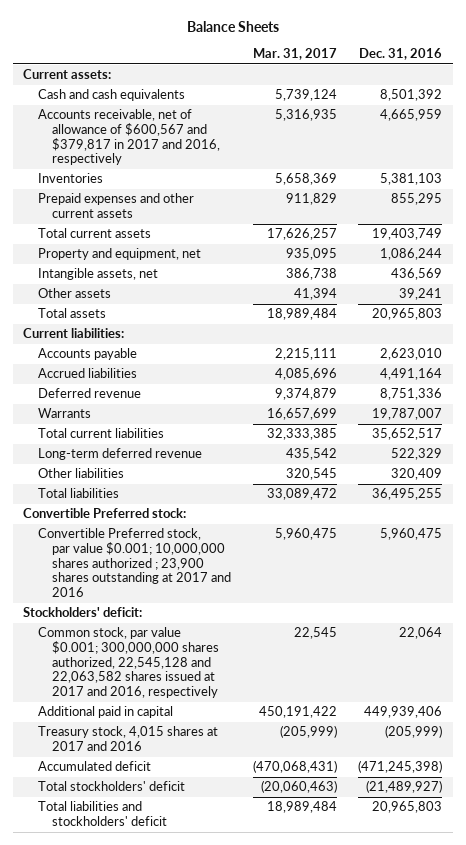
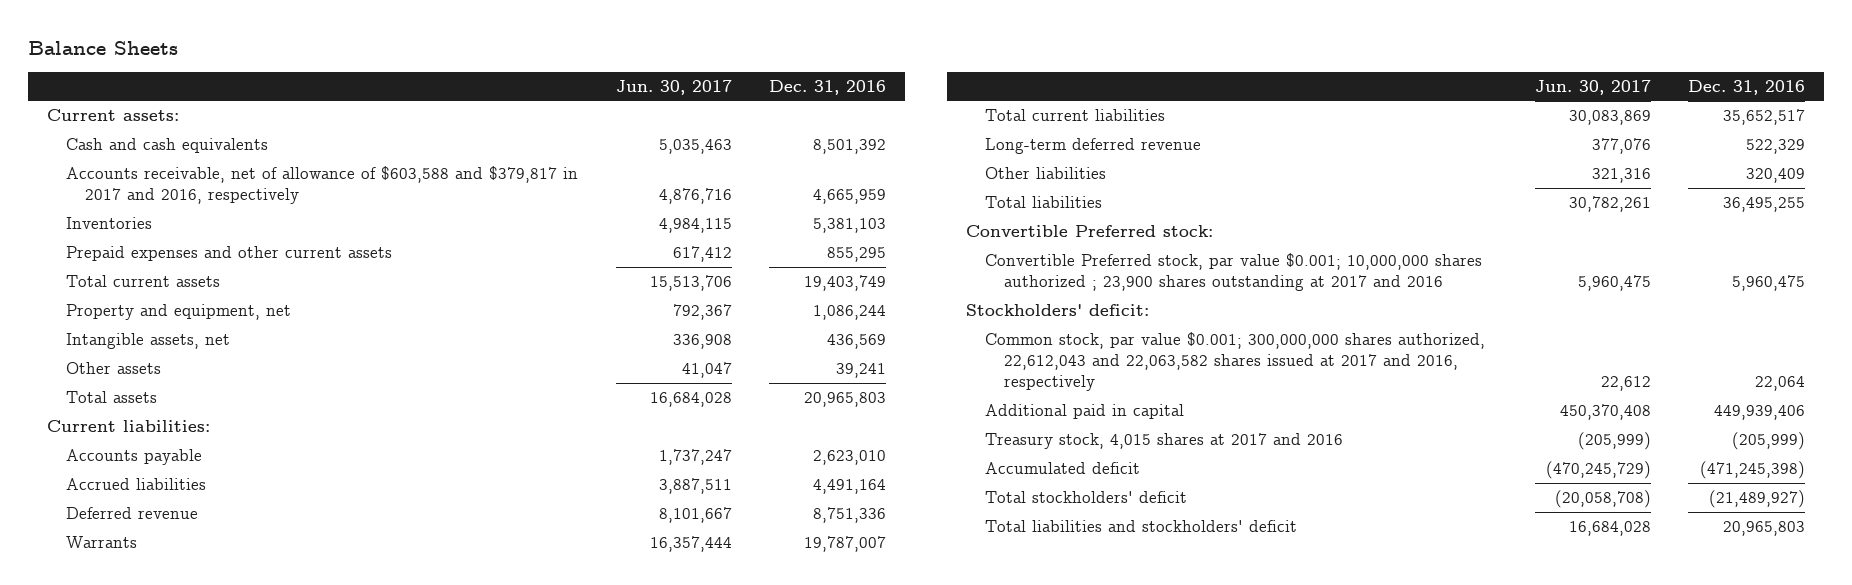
[252,48,337,61] Mar. 31, 2017 -> none
none -> [615,79,732,95] Jun. 30, 2017
[37,109,221,166] Accounts receivable, net of allowance of $600,567 and $379,817 in 2017 and 2016, respectively -> [66,166,579,205] Accounts receivable, net of allowance of $603,588 and $379,817 in 2017 and 2016, respectively
[37,627,220,699] Common stock, par value $0.001; 300,000,000 shares authorized, 22,545,128 and 22,063,582 shares issued at 2017 and 2016, respectively -> [985,332,1486,392] Common stock, par value $0.001; 300,000,000 shares authorized, 22,612,043 and 22,063,582 shares issued at 2017 and 2016, respectively

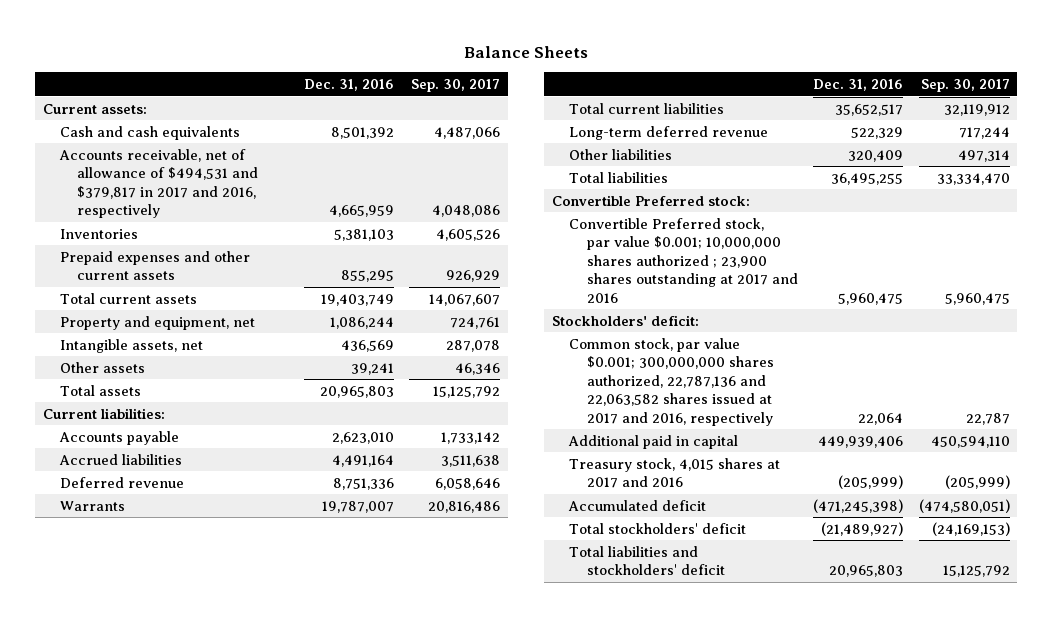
[615,79,732,95] Jun. 30, 2017 -> none
none -> [411,79,501,93] Sep. 30, 2017
[66,166,579,205] Accounts receivable, net of allowance of $603,588 and $379,817 in 2017 and 2016, respectively -> [59,148,259,219] Accounts receivable, net of allowance of $494,531 and $379,817 in 2017 and 2016, respectively
[985,332,1486,392] Common stock, par value $0.001; 300,000,000 shares authorized, 22,612,043 and 22,063,582 shares issued at 2017 and 2016, respectively -> [569,337,774,426] Common stock, par value $0.001; 300,000,000 shares authorized, 22,787,136 and 22,063,582 shares issued at 2017 and 2016, respectively

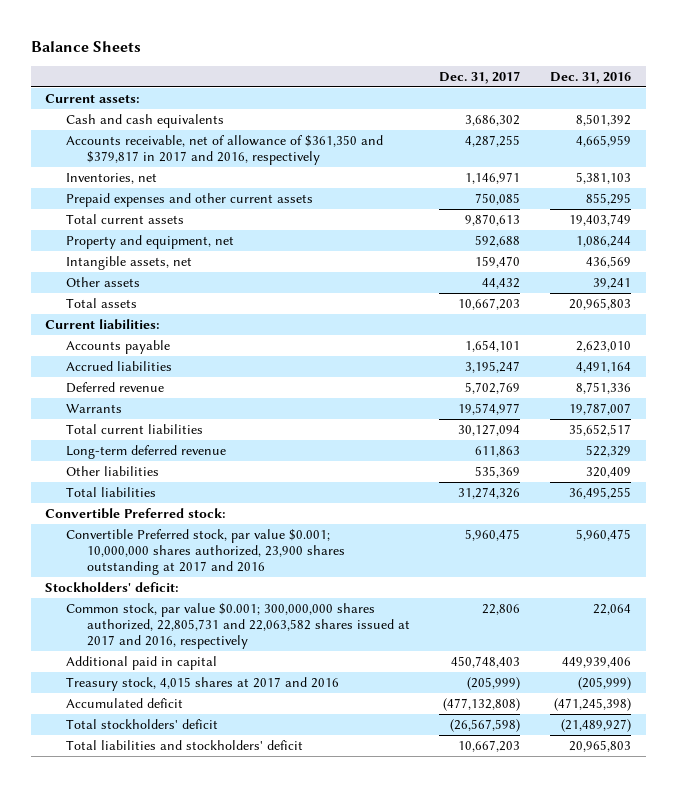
[411,79,501,93] Sep. 30, 2017 -> none
none -> [439,70,521,84] Dec. 31, 2017
[59,148,259,219] Accounts receivable, net of allowance of $494,531 and $379,817 in 2017 and 2016, respectively -> [66,134,384,166] Accounts receivable, net of allowance of $361,350 and $379,817 in 2017 and 2016, respectively
[60,228,139,239] Inventories -> [66,172,158,184] Inventories, net
[569,217,798,303] Convertible Preferred stock, par value $0.001; 10,000,000 shares authorized ; 23,900 shares outstanding at 2017 and 2016 -> [66,528,345,576] Convertible Preferred stock, par value $0.001; 10,000,000 shares authorized, 23,900 shares outstanding at 2017 and 2016
[569,337,774,426] Common stock, par value $0.001; 300,000,000 shares authorized, 22,787,136 and 22,063,582 shares issued at 2017 and 2016, respectively -> [66,602,410,650] Common stock, par value $0.001; 300,000,000 shares authorized, 22,805,731 and 22,063,582 shares issued at 2017 and 2016, respectively

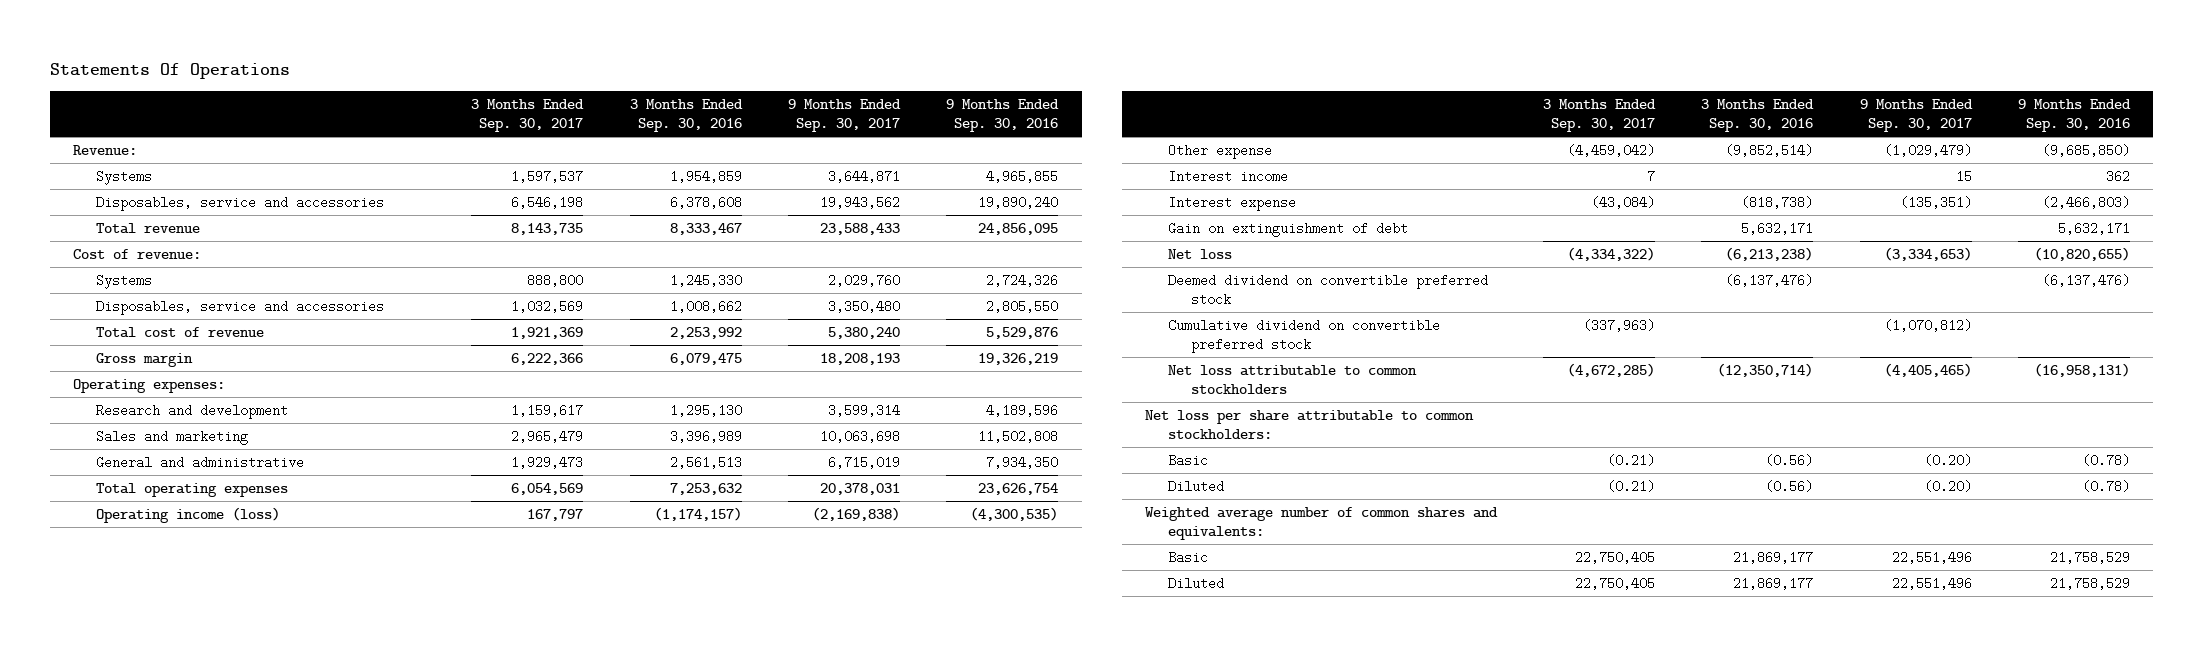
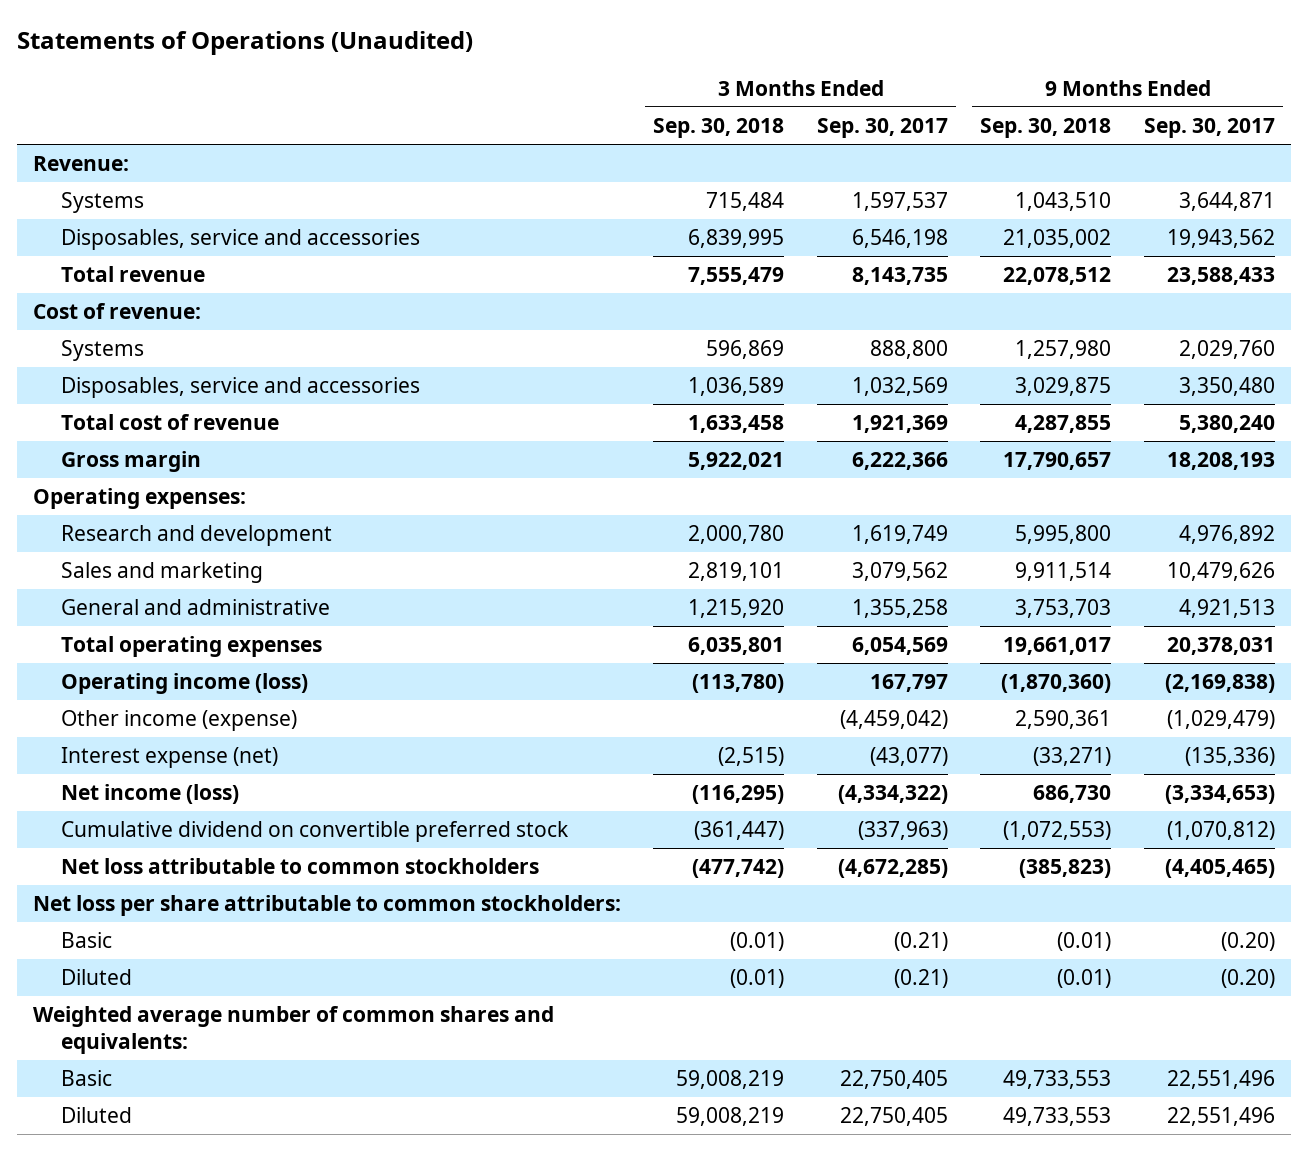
[49,62,290,79] Statements Of Operations -> [16,31,473,56] Statements of Operations (Unaudited)
[629,98,743,133] 3 Months Ended Sep. 30, 2016 -> none
[946,98,1060,133] 9 Months Ended Sep. 30, 2016 -> none
none -> [653,118,785,139] Sep. 30, 2018
none -> [980,118,1112,139] Sep. 30, 2018
[511,403,584,417] 1,159,617 -> [851,525,948,545] 1,619,749
[828,403,901,417] 3,599,314 -> [1178,525,1275,545] 4,976,892
[511,429,584,443] 2,965,479 -> [851,562,948,582] 3,079,562
[820,429,901,443] 10,063,698 -> [1166,562,1275,582] 10,479,626
[511,455,584,469] 1,929,473 -> [851,599,948,619] 1,355,258
[828,455,901,469] 6,715,019 -> [1178,599,1275,619] 4,921,513
[1168,169,1289,183] Interest income -> none
[1168,221,1409,237] Gain on extinguishment of debt -> none
[1168,273,1489,307] Deemed dividend on convertible preferred stock -> none
[1168,143,1273,159] Other expense -> [60,710,297,732] Other income (expense)
[1168,195,1297,211] Interest expense -> [60,747,278,769] Interest expense (net)
[1591,195,1656,209] (43,084) -> [869,747,948,767] (43,077)
[1899,195,1972,209] (135,351) -> [1184,747,1275,767] (135,336)
[1168,248,1233,259] Net loss -> [60,784,239,805] Net income (loss)

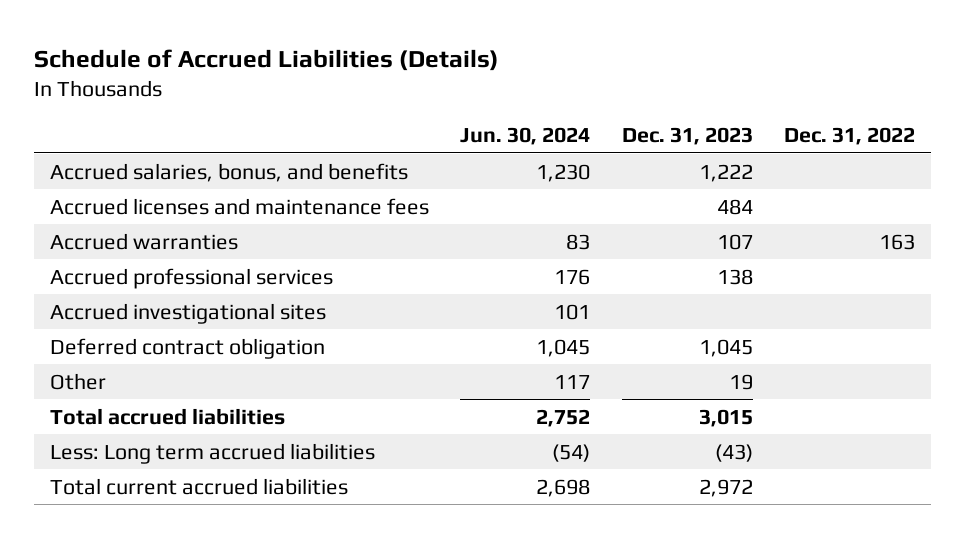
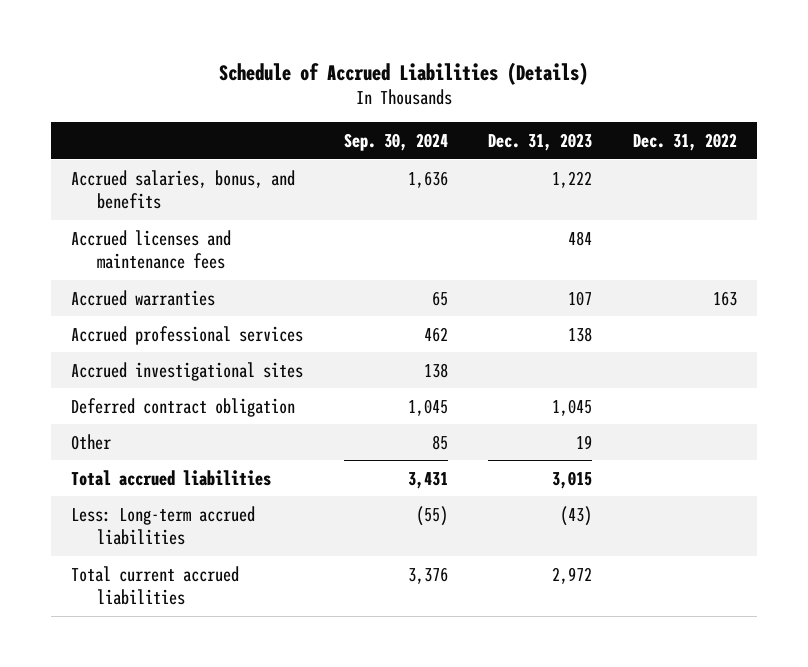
[460,126,591,145] Jun. 30, 2024 -> none
none -> [343,133,448,152] Sep. 30, 2024
[49,442,375,464] Less: Long term accrued liabilities -> [71,505,256,545] Less: Long-term accrued liabilities

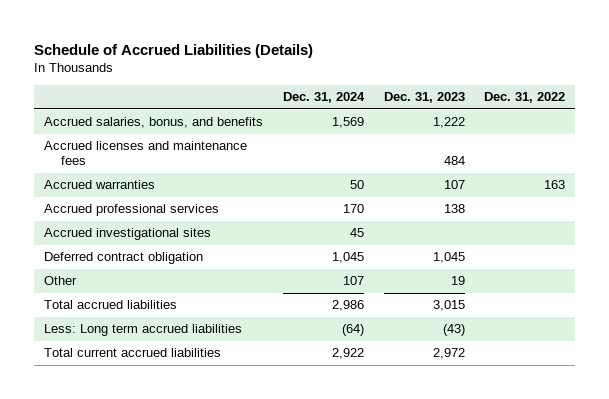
[343,133,448,152] Sep. 30, 2024 -> none
none -> [282,92,365,104] Dec. 31, 2024
[71,505,256,545] Less: Long-term accrued liabilities -> [44,324,243,337] Less: Long term accrued liabilities

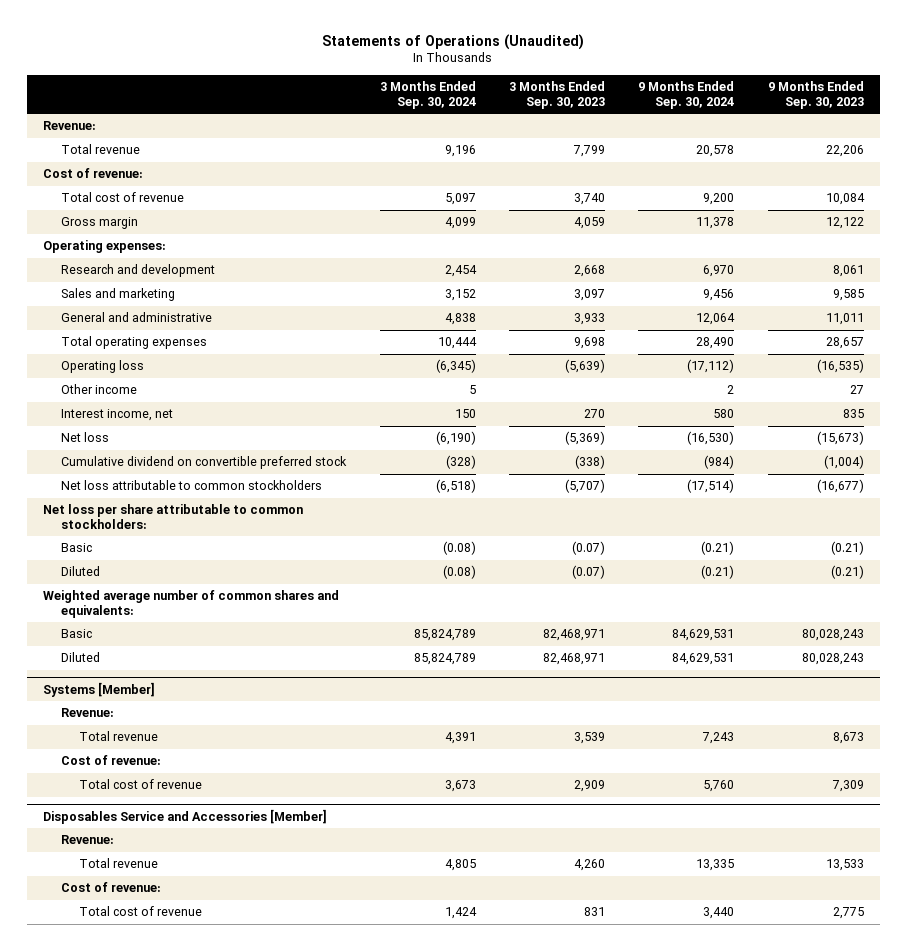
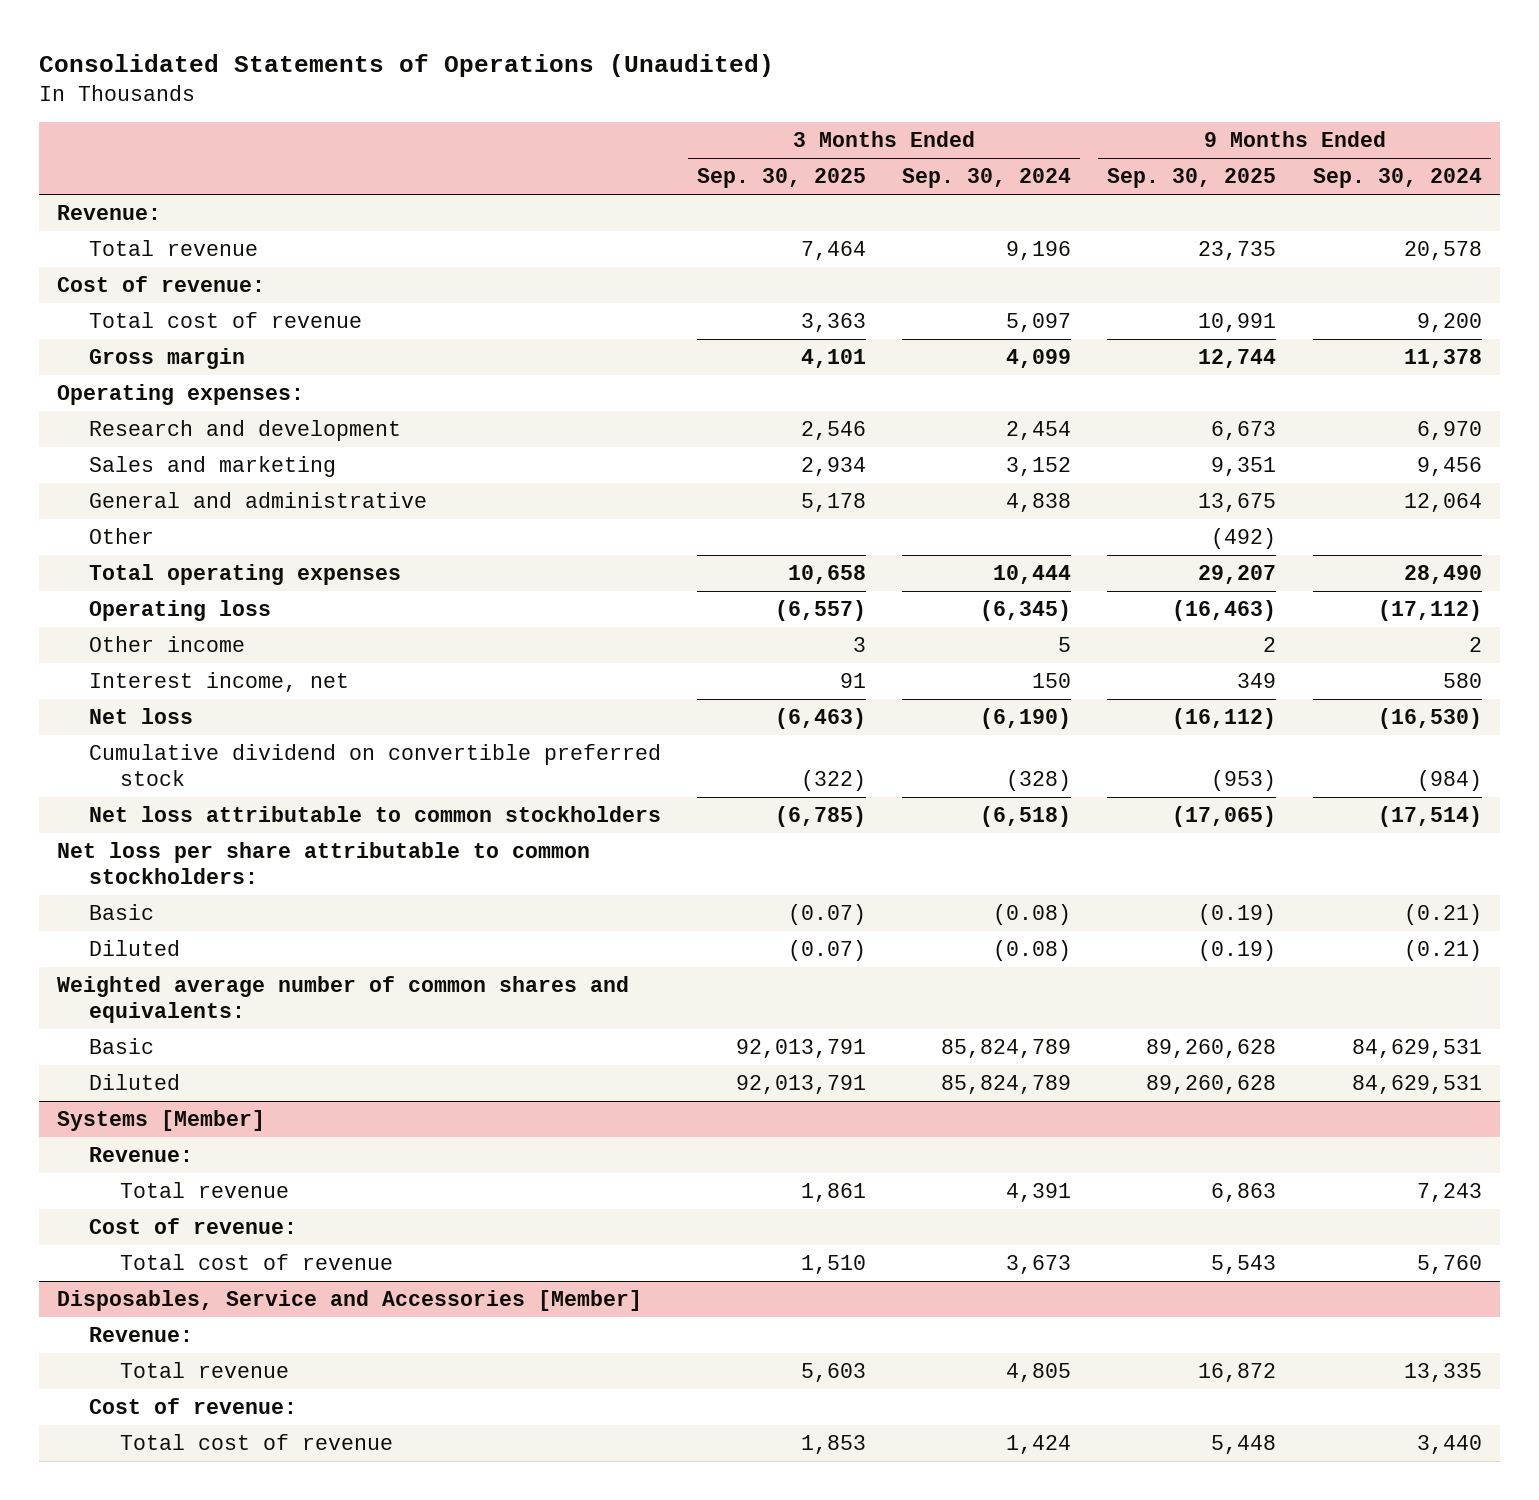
[322,33,585,50] Statements of Operations (Unaudited) -> [38,53,774,77] Consolidated Statements of Operations (Unaudited)
[508,80,605,109] 3 Months Ended Sep. 30, 2023 -> none
[767,80,864,109] 9 Months Ended Sep. 30, 2023 -> none
none -> [696,168,866,189] Sep. 30, 2025
none -> [1107,168,1277,189] Sep. 30, 2025
none -> [88,528,154,545] Other
[43,808,328,824] Disposables Service and Accessories [Member] -> [57,1290,643,1312] Disposables, Service and Accessories [Member]

